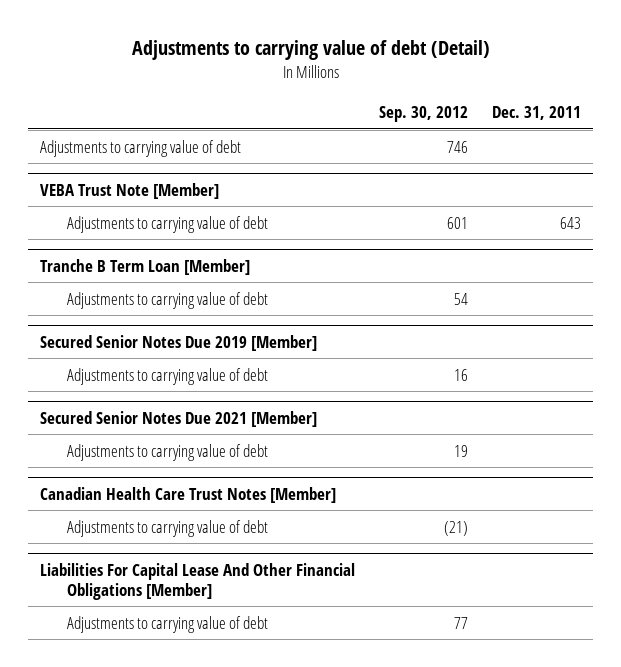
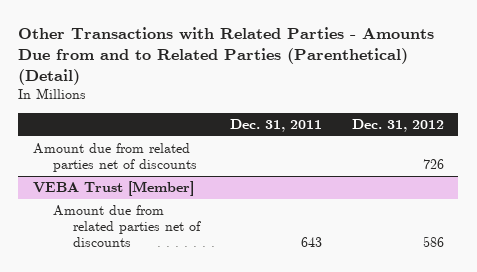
[131,39,490,60] Adjustments to carrying value of debt (Detail) -> [18,27,435,85] Other Transactions with Related Parties - Amounts Due from and to Related Parties (Parenthetical) (Detail)
[379,106,469,123] Sep. 30, 2012 -> none
none -> [351,118,444,132] Dec. 31, 2012
[40,258,251,275] Tranche B Term Loan [Member] -> none
[67,291,269,309] Adjustments to carrying value of debt -> none
[40,334,318,351] Secured Senior Notes Due 2019 [Member] -> none
[67,367,269,385] Adjustments to carrying value of debt -> none
[40,410,318,427] Secured Senior Notes Due 2021 [Member] -> none
[67,443,269,461] Adjustments to carrying value of debt -> none
[40,486,337,503] Canadian Health Care Trust Notes [Member] -> none
[67,519,269,537] Adjustments to carrying value of debt -> none
[40,562,356,600] Liabilities For Capital Lease And Other Financial Obligations [Member] -> none
[67,615,269,633] Adjustments to carrying value of debt -> none
[40,139,242,157] Adjustments to carrying value of debt -> [33,143,198,173] Amount due from related parties net of discounts
[40,182,220,199] VEBA Trust Note [Member] -> [33,181,195,197] VEBA Trust [Member]
[67,215,269,233] Adjustments to carrying value of debt -> [53,205,201,247] Amount due from related parties net of discounts

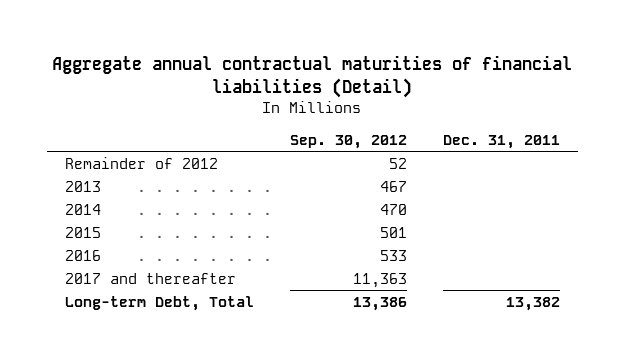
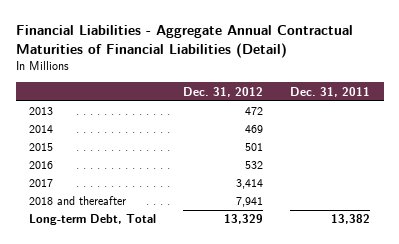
[52,54,573,98] Aggregate annual contractual maturities of financial liabilities (Detail) -> [15,24,353,58] Financial Liabilities - Aggregate Annual Contractual Maturities of Financial Liabilities (Detail)
[289,134,407,149] Sep. 30, 2012 -> none
none -> [183,86,264,97] Dec. 31, 2012
[64,156,218,169] Remainder of 2012 -> none
none -> [29,179,54,188] 2017
[64,272,236,284] 2017 and thereafter -> [29,196,127,206] 2018 and thereafter

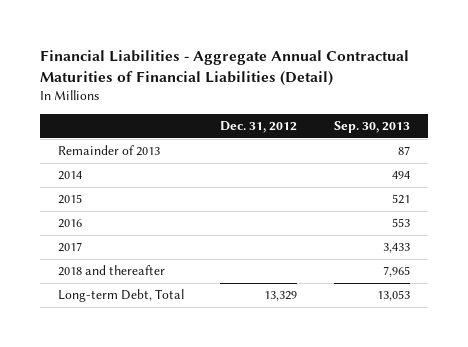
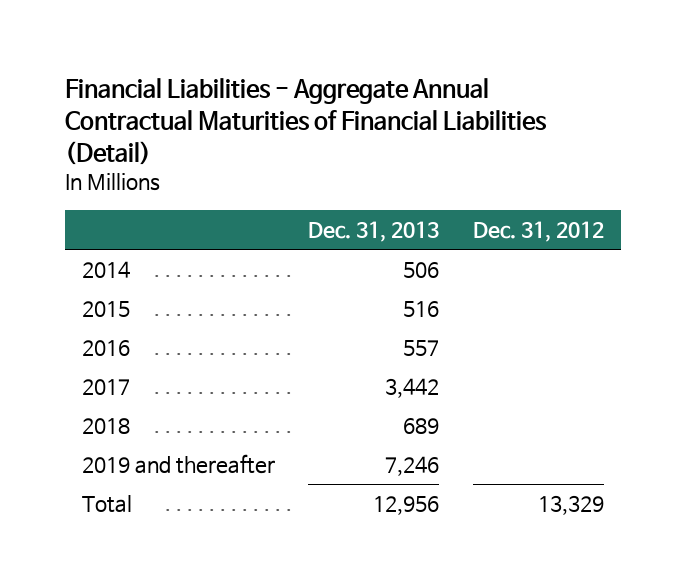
[333,121,410,134] Sep. 30, 2013 -> none
none -> [308,220,440,242] Dec. 31, 2013
[57,145,160,157] Remainder of 2013 -> none
none -> [81,418,130,435] 2018
[57,265,165,277] 2018 and thereafter -> [81,454,275,475] 2019 and thereafter
[57,289,184,303] Long-term Debt, Total -> [81,495,132,514] Total

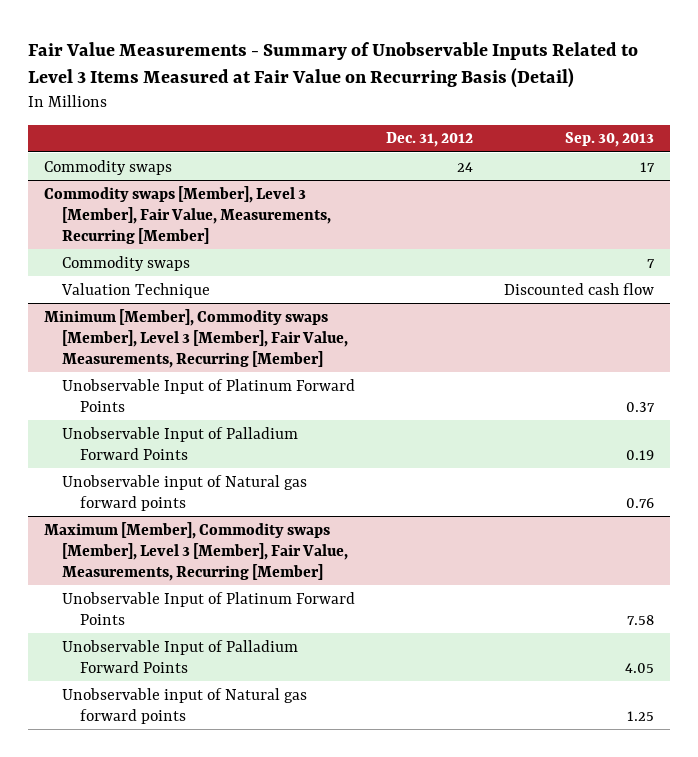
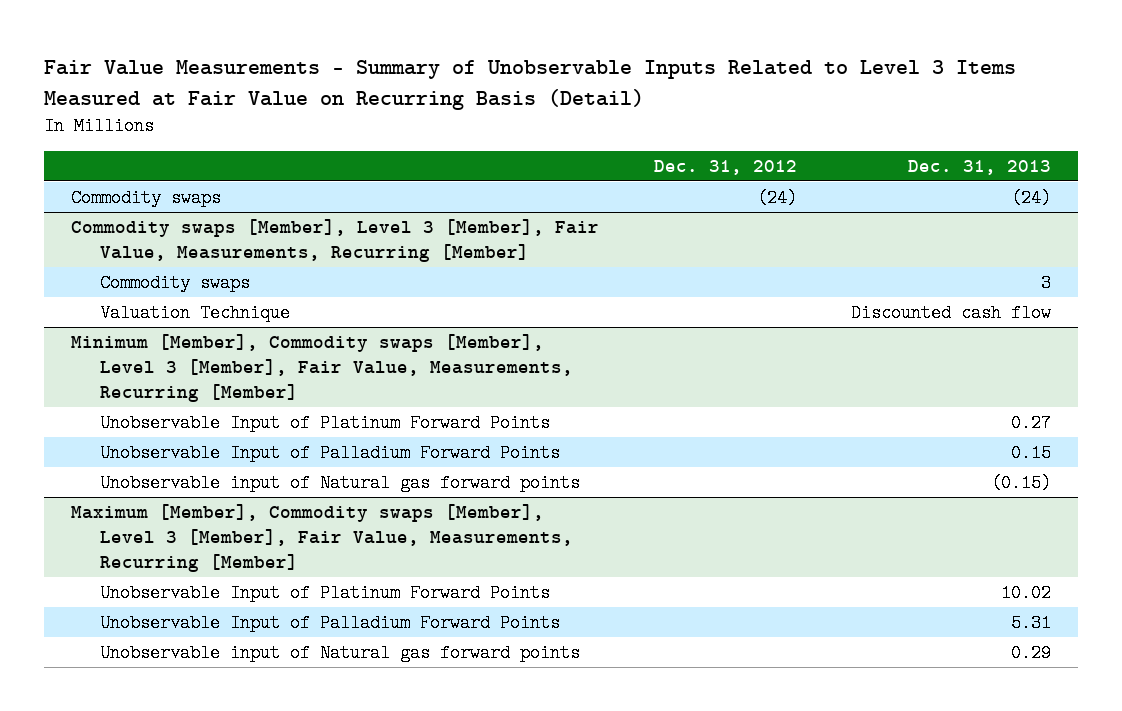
[565,132,655,148] Sep. 30, 2013 -> none
none -> [908,159,1052,175] Dec. 31, 2013
[457,161,474,172] 24 -> [756,189,797,208] (24)

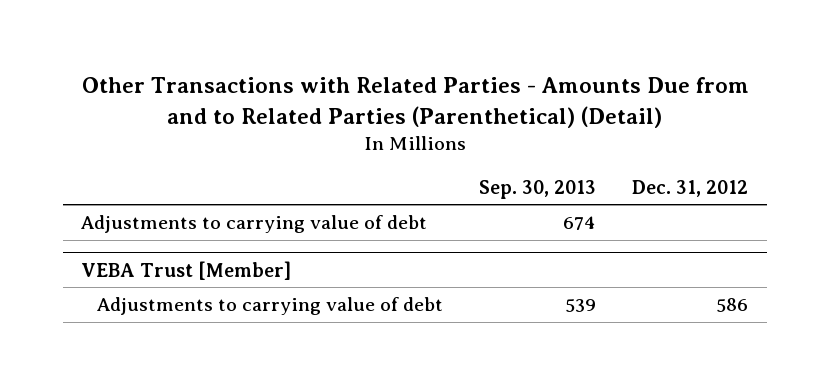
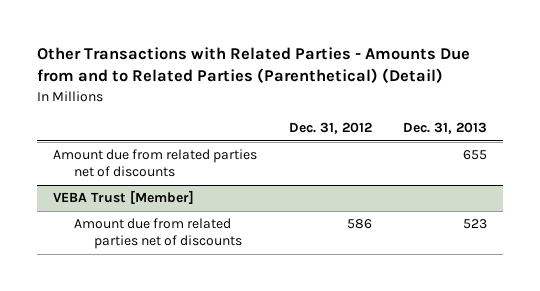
[478,179,596,199] Sep. 30, 2013 -> none
none -> [403,122,488,135] Dec. 31, 2013
[81,215,428,234] Adjustments to carrying value of debt -> [53,149,258,178] Amount due from related parties net of discounts
[96,297,443,316] Adjustments to carrying value of debt -> [73,218,243,250] Amount due from related parties net of discounts

